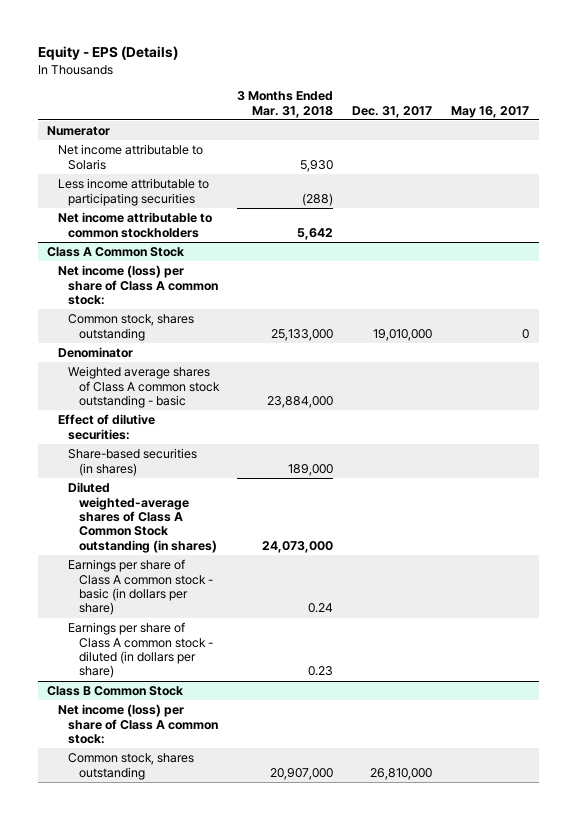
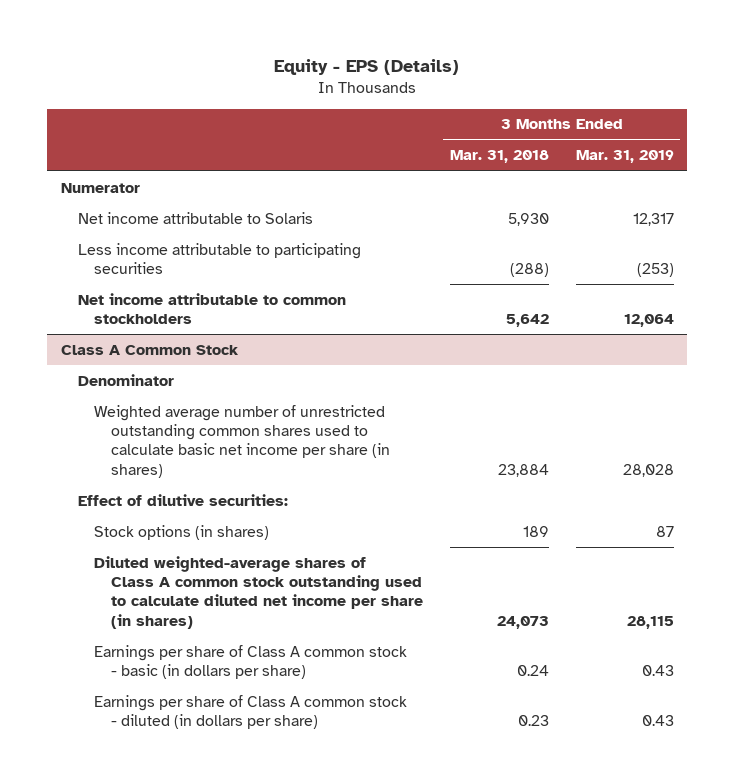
[352,105,433,118] Dec. 31, 2017 -> none
[451,105,530,118] May 16, 2017 -> none
none -> [575,150,674,164] Mar. 31, 2019
[57,265,219,305] Net income (loss) per share of Class A common stock: -> none
[68,314,195,341] Common stock, shares outstanding -> none
[68,366,220,408] Weighted average shares of Class A common stock outstanding - basic -> [94,404,391,478] Weighted average number of unrestricted outstanding common shares used to calculate basic net income per share (in shares)
[267,395,334,408] 23,884,000 -> [497,463,549,477] 23,884
[68,448,198,476] Share-based securities (in shares) -> [94,524,270,540] Stock options (in shares)
[288,463,334,476] 189,000 -> [522,525,549,537] 189
[68,482,217,553] Diluted weighted-average shares of Class A Common Stock outstanding (in shares) -> [94,555,424,629] Diluted weighted-average shares of Class A common stock outstanding used to calculate diluted net income per share (in shares)
[262,540,334,553] 24,073,000 -> [496,615,549,629] 24,073
[47,686,184,697] Class B Common Stock -> none
[57,704,219,744] Net income (loss) per share of Class A common stock: -> none
[68,753,195,780] Common stock, shares outstanding -> none

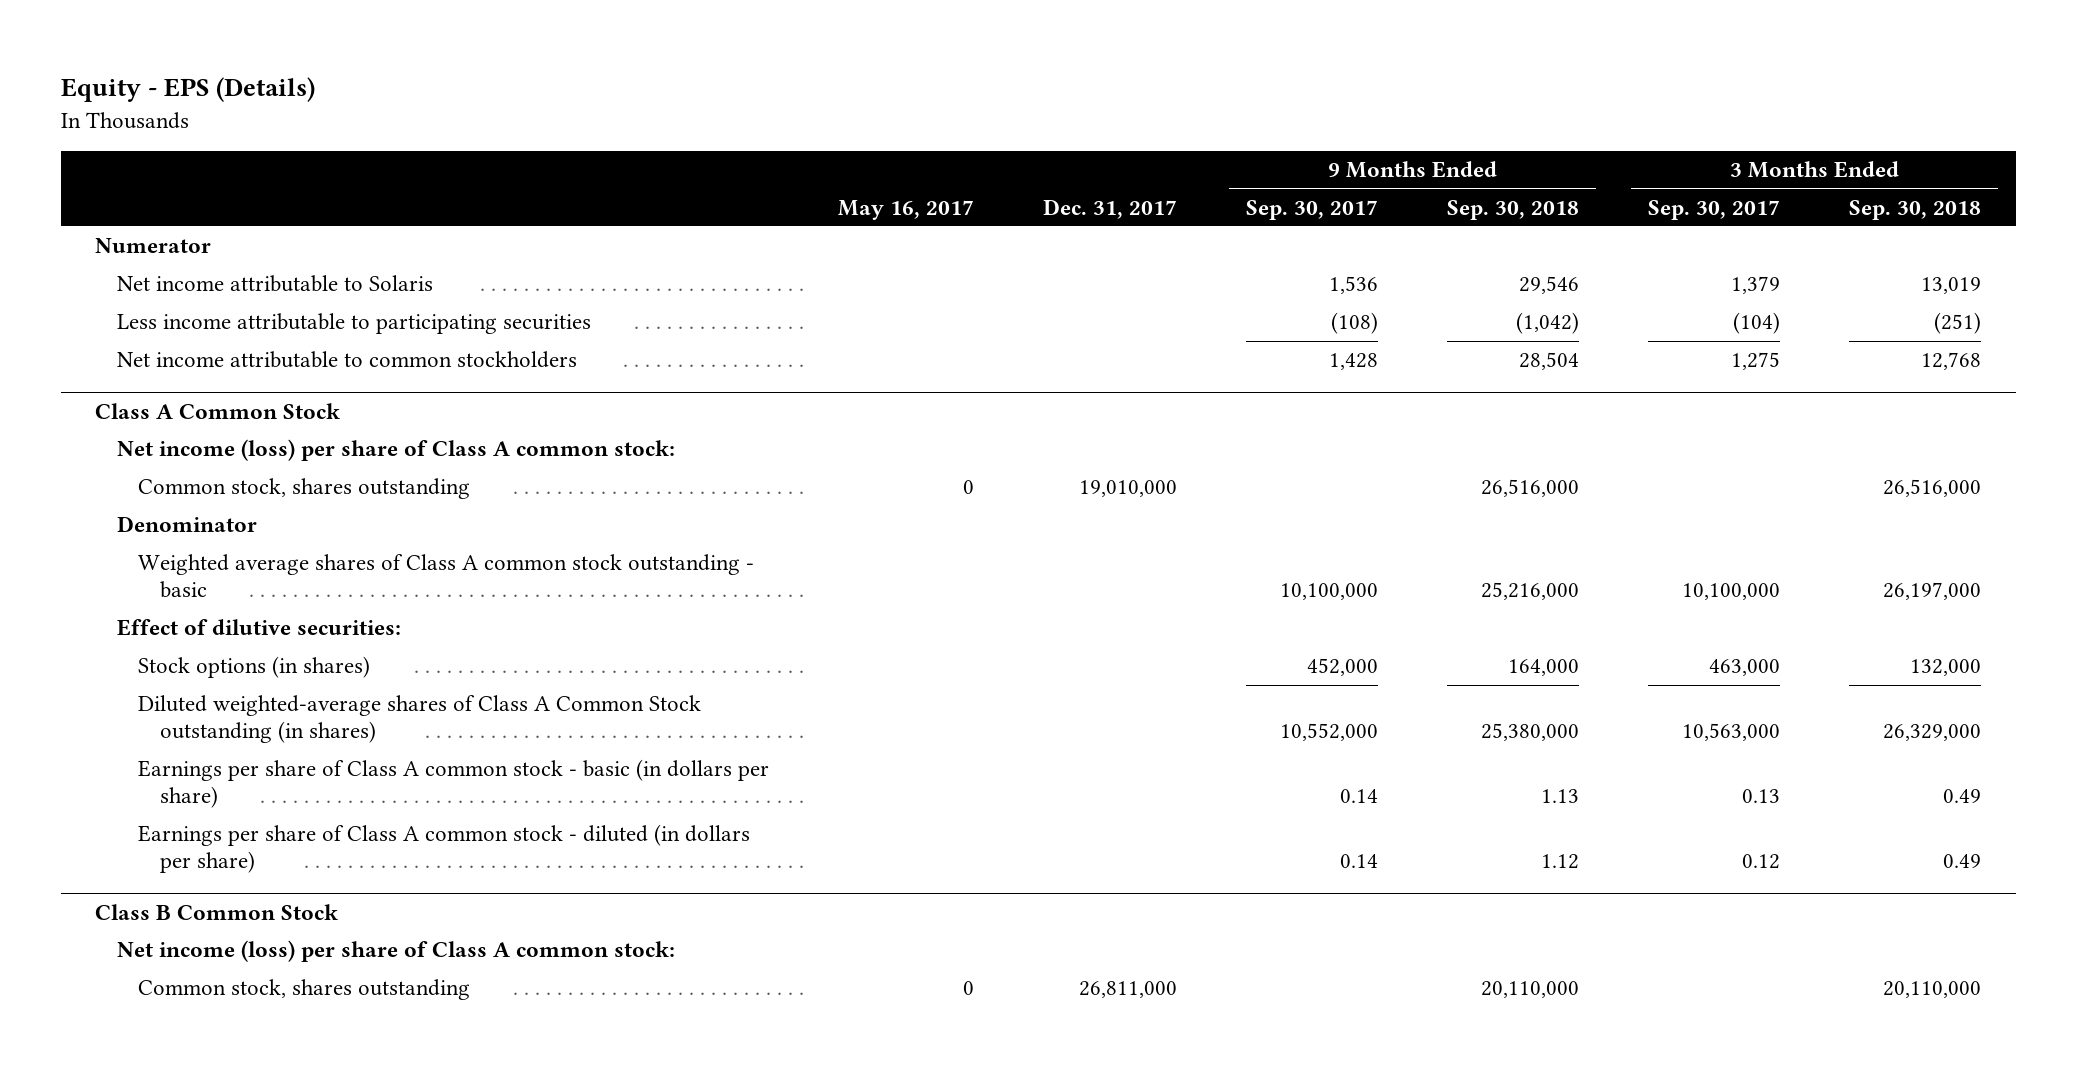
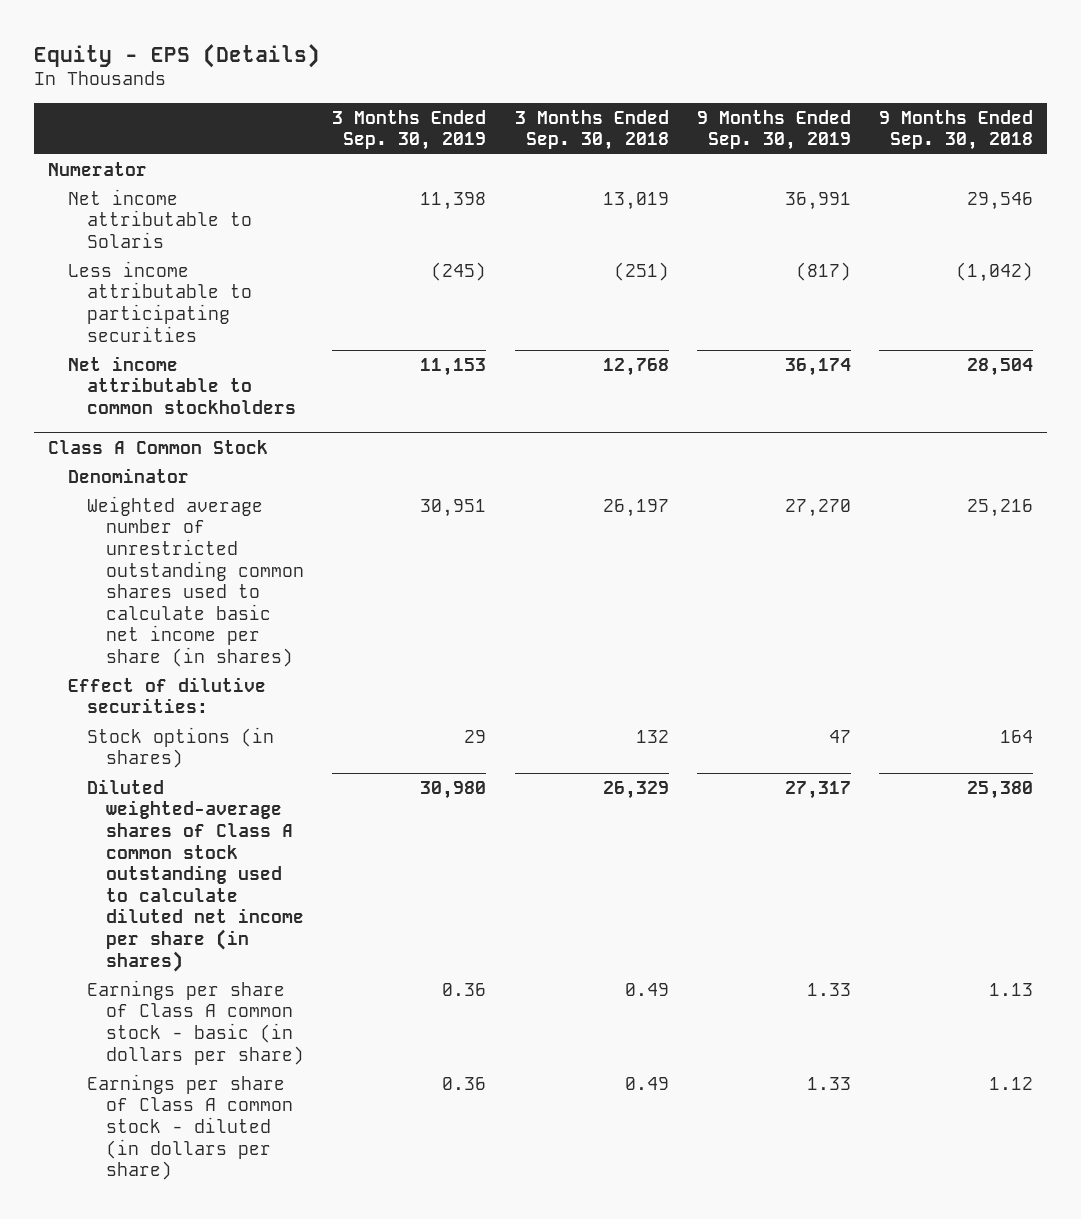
[838,199,975,220] May 16, 2017 -> none
[1043,198,1178,219] Dec. 31, 2017 -> none
[1246,199,1379,220] Sep. 30, 2017 -> none
[1648,199,1781,220] Sep. 30, 2017 -> none
none -> [332,109,487,151] 3 Months Ended Sep. 30, 2019
none -> [696,109,851,151] 9 Months Ended Sep. 30, 2019
[116,439,675,462] Net income (loss) per share of Class A common stock: -> none
[138,478,471,500] Common stock, shares outstanding -> none
[138,554,755,599] Weighted average shares of Class A common stock outstanding - basic -> [86,495,305,667] Weighted average number of unrestricted outstanding common shares used to calculate basic net income per share (in shares)
[1481,582,1580,601] 25,216,000 -> [966,498,1033,517] 25,216
[1883,582,1982,601] 26,197,000 -> [602,498,669,517] 26,197
[1508,659,1580,677] 164,000 -> [999,729,1033,743] 164
[1910,659,1982,677] 132,000 -> [635,729,669,743] 132
[138,695,702,744] Diluted weighted-average shares of Class A Common Stock outstanding (in shares) -> [86,778,305,972] Diluted weighted-average shares of Class A common stock outstanding used to calculate diluted net income per share (in shares)
[1481,723,1580,742] 25,380,000 -> [966,780,1033,799] 25,380
[1883,724,1982,742] 26,329,000 -> [602,780,669,799] 26,329
[95,903,339,920] Class B Common Stock -> none
[116,940,675,963] Net income (loss) per share of Class A common stock: -> none
[138,979,471,1001] Common stock, shares outstanding -> none

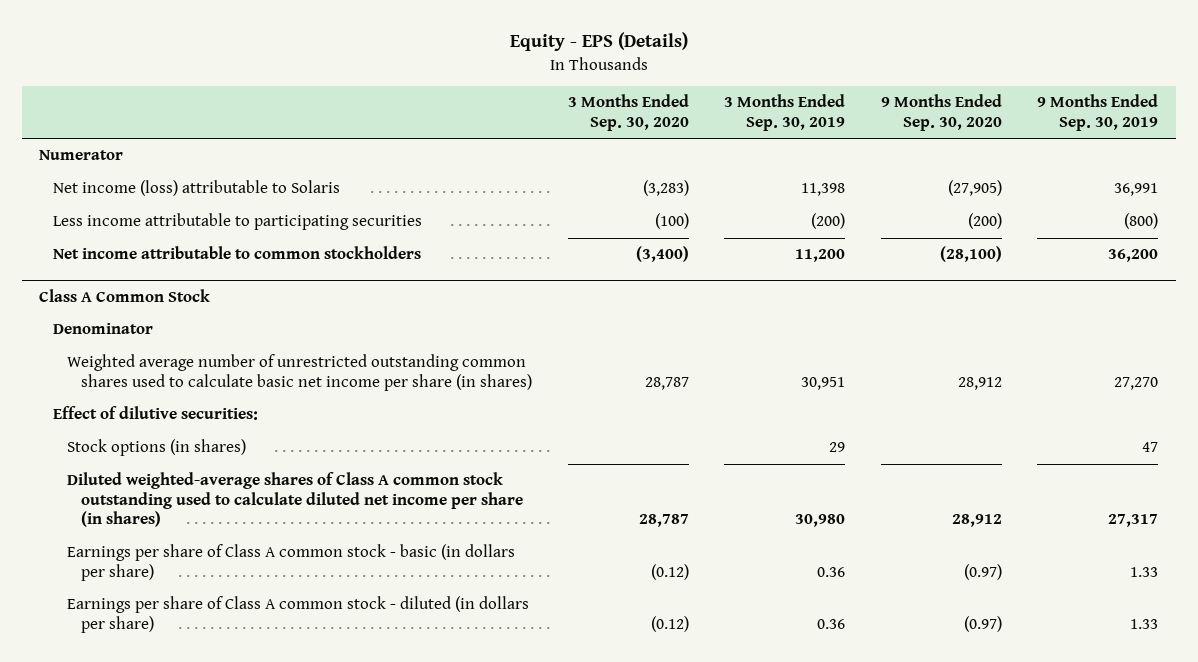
[514,109,669,151] 3 Months Ended Sep. 30, 2018 -> none
[878,109,1033,151] 9 Months Ended Sep. 30, 2018 -> none
none -> [567,94,689,131] 3 Months Ended Sep. 30, 2020
none -> [880,94,1002,131] 9 Months Ended Sep. 30, 2020
[67,188,252,248] Net income attributable to Solaris -> [53,180,341,197] Net income (loss) attributable to Solaris
[431,261,487,281] (245) -> [811,213,846,230] (200)
[795,261,851,281] (817) -> [1124,213,1159,230] (800)
[420,357,487,376] 11,153 -> [795,249,846,263] 11,200
[784,357,851,376] 36,174 -> [1108,249,1159,263] 36,200

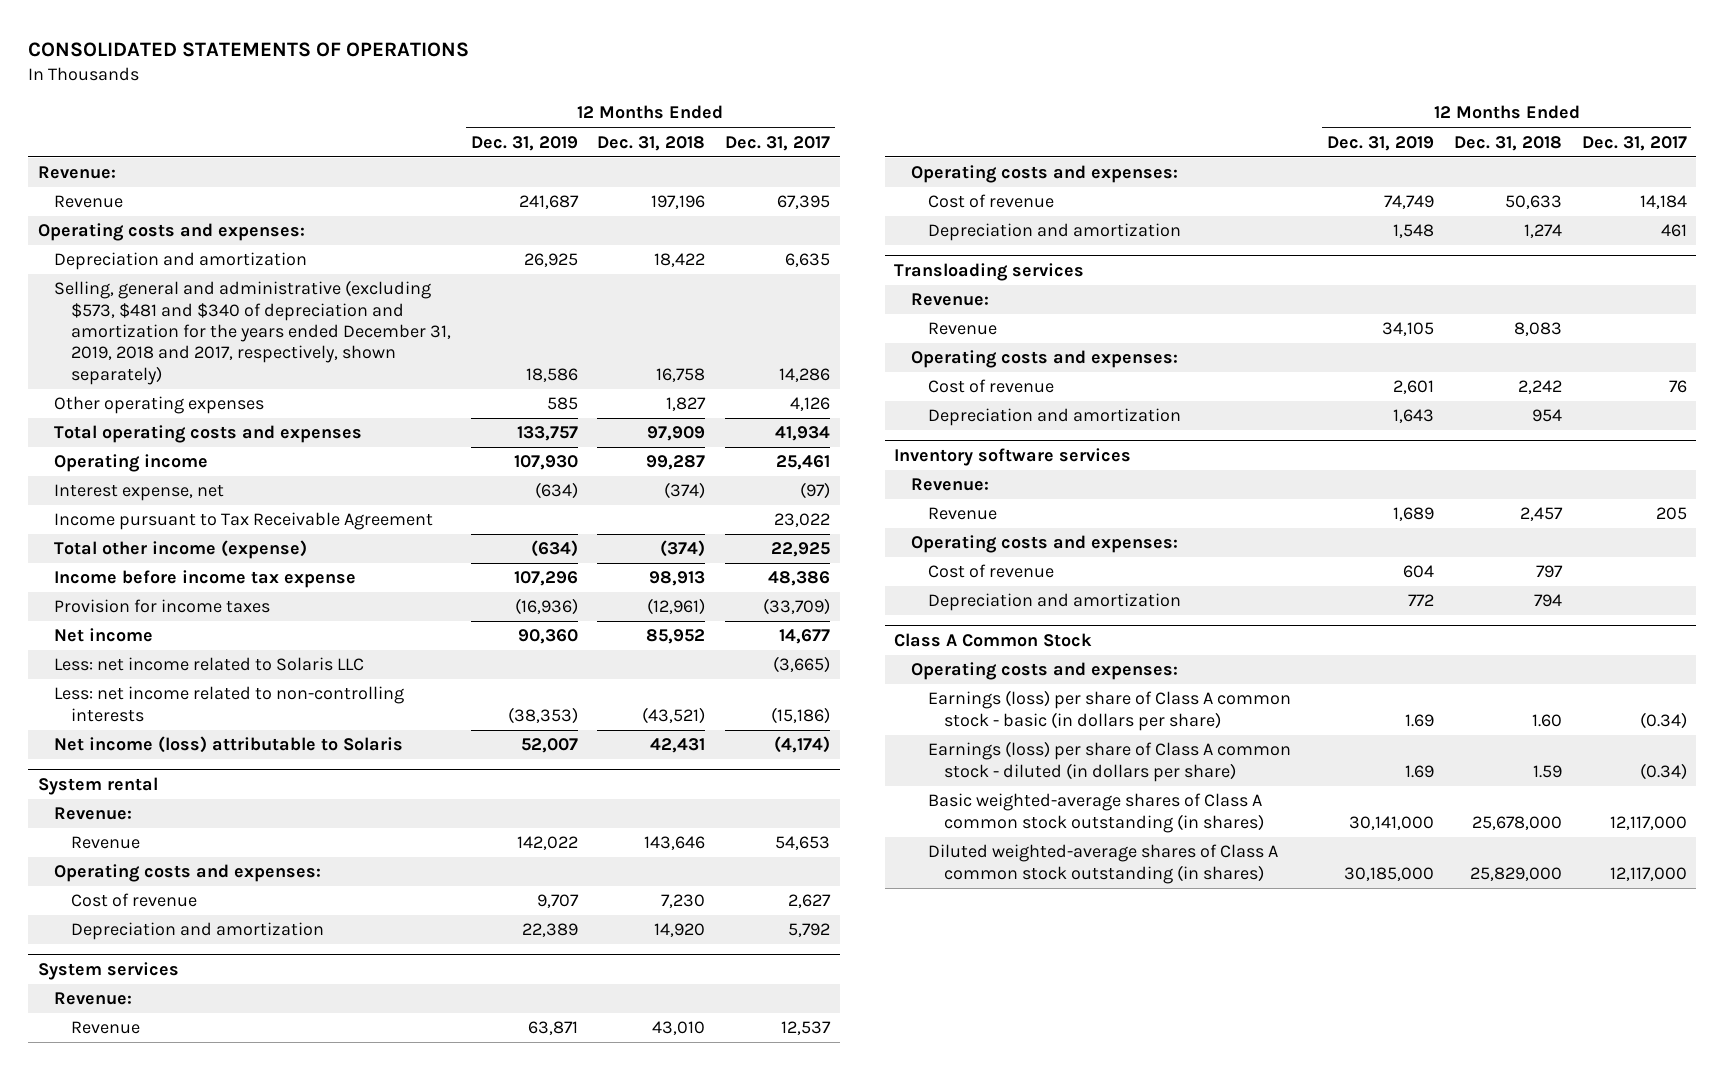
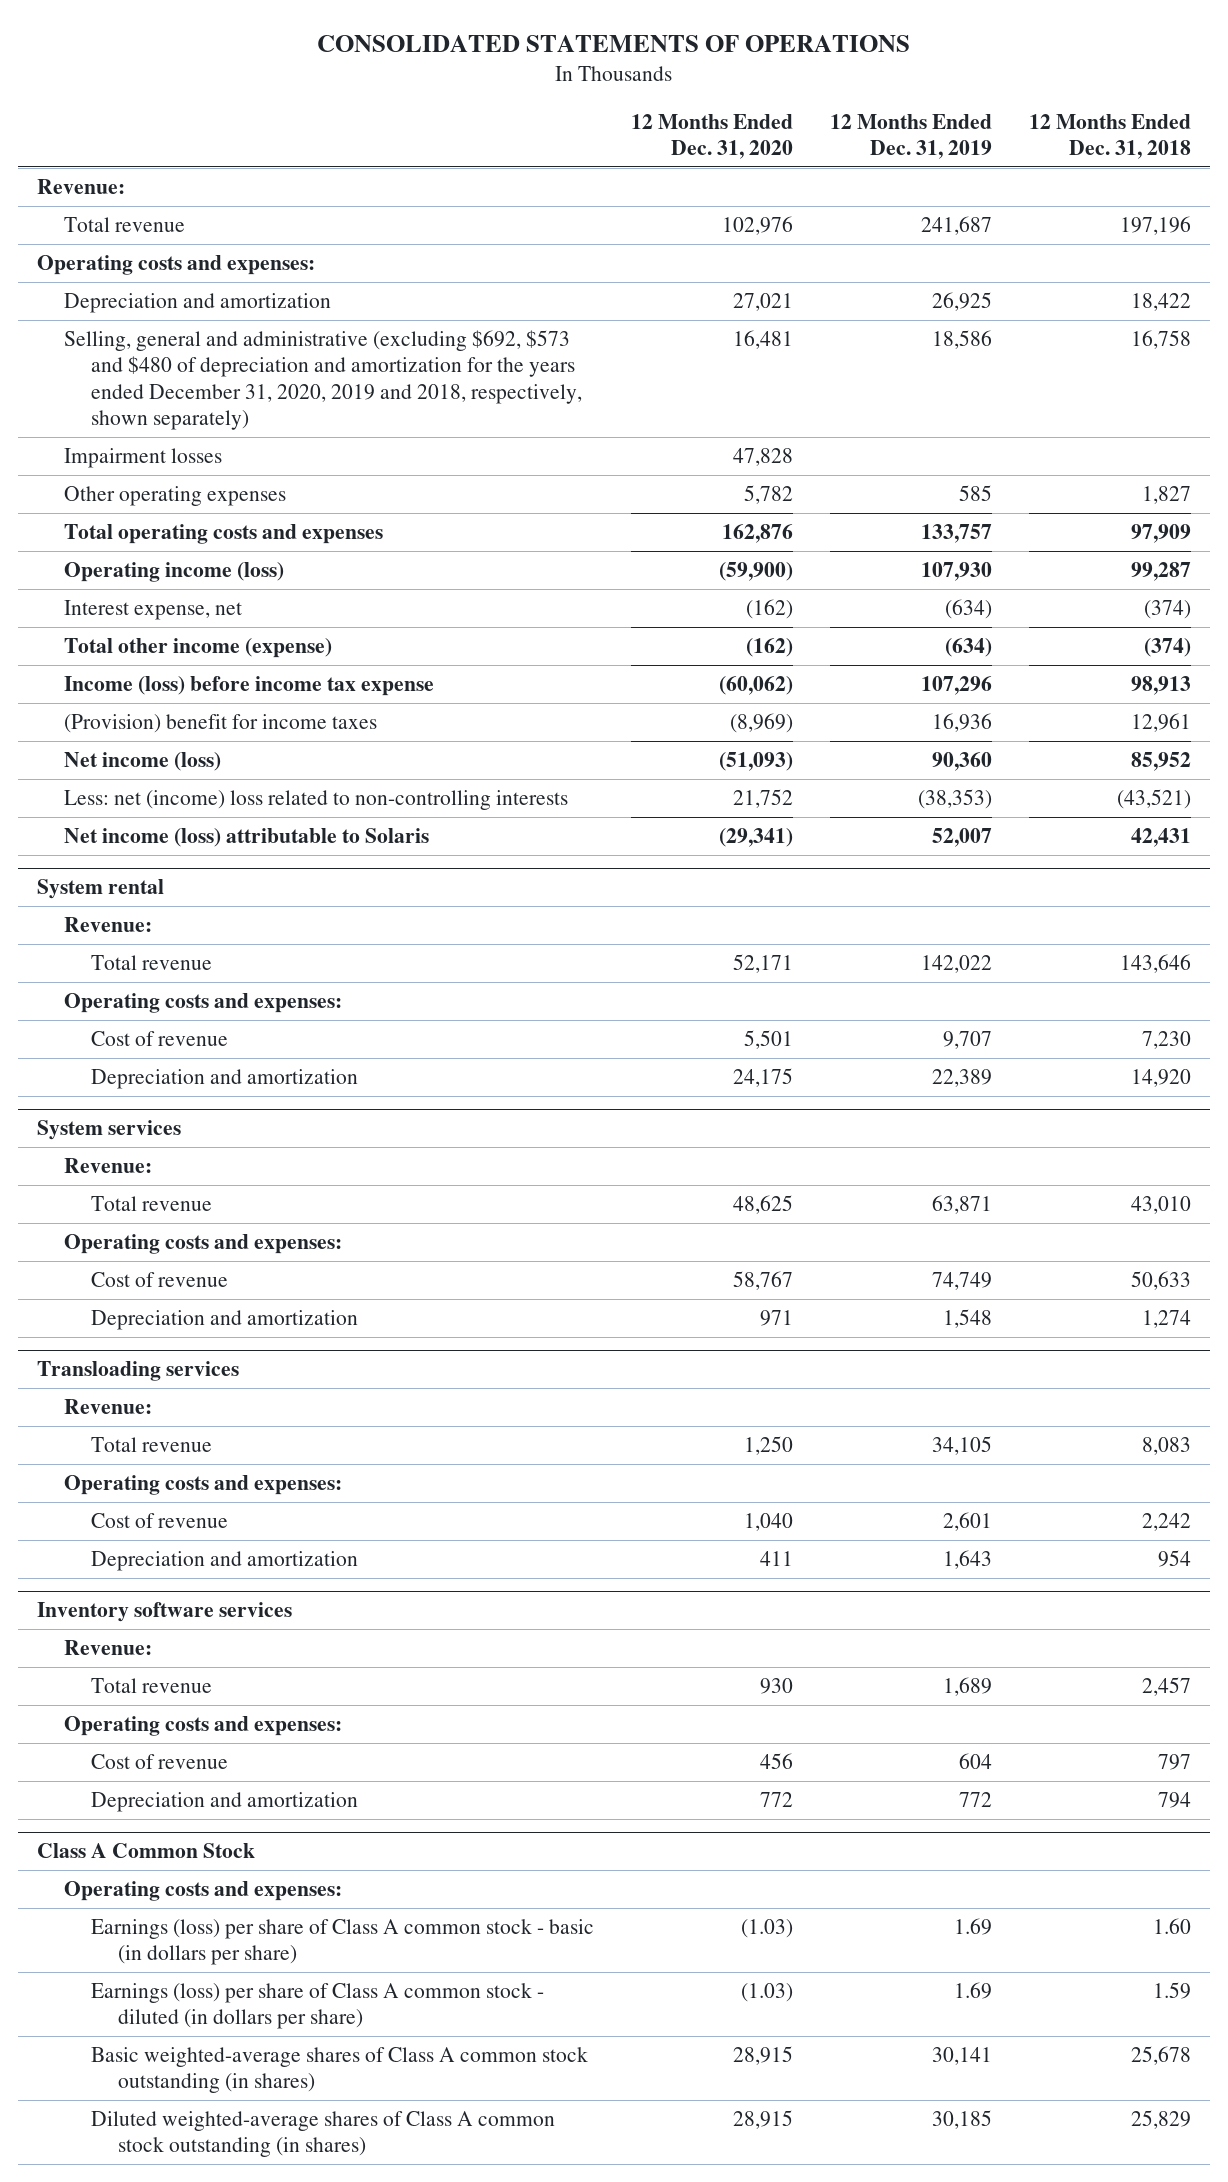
[724,135,830,151] Dec. 31, 2017 -> none
none -> [631,113,794,159] 12 Months Ended Dec. 31, 2020
[54,195,124,209] Revenue -> [63,217,185,233] Total revenue
[54,280,451,385] Selling, general and administrative (excluding $573, $481 and $340 of depreciation and amortization for the years ended December 31, 2019, 2018 and 2017, respectively, shown separately) -> [63,330,583,430] Selling, general and administrative (excluding $692, $573 and $480 of depreciation and amortization for the years ended December 31, 2020, 2019 and 2018, respectively, shown separately)
none -> [63,448,222,469] Impairment losses
[54,454,209,473] Operating income -> [63,562,284,583] Operating income (loss)
[54,512,434,531] Income pursuant to Tax Receivable Agreement -> none
[54,657,365,672] Less: net income related to Solaris LLC -> none
[54,570,357,589] Income before income tax expense -> [63,676,434,697] Income (loss) before income tax expense
[54,599,271,614] Provision for income taxes -> [63,714,377,734] (Provision) benefit for income taxes
[514,598,578,616] (16,936) -> [932,713,993,733] 16,936
[647,598,706,616] (12,961) -> [1131,713,1192,733] 12,961
[54,628,154,643] Net income -> [63,752,221,772] Net income (loss)
[54,686,405,722] Less: net income related to non-controlling interests -> [63,790,568,811] Less: net (income) loss related to non-controlling interests
[70,836,140,850] Revenue -> [91,955,213,971] Total revenue
[70,1021,140,1035] Revenue -> [91,1196,213,1212] Total revenue
[927,322,997,336] Revenue -> [91,1437,213,1453] Total revenue
[927,507,997,521] Revenue -> [91,1678,213,1694] Total revenue
[1349,815,1435,830] 30,141,000 -> [932,2047,993,2066] 30,141
[1471,815,1562,830] 25,678,000 -> [1131,2046,1192,2066] 25,678
[1344,866,1435,881] 30,185,000 -> [932,2110,993,2130] 30,185
[1469,866,1562,881] 25,829,000 -> [1131,2110,1192,2130] 25,829

